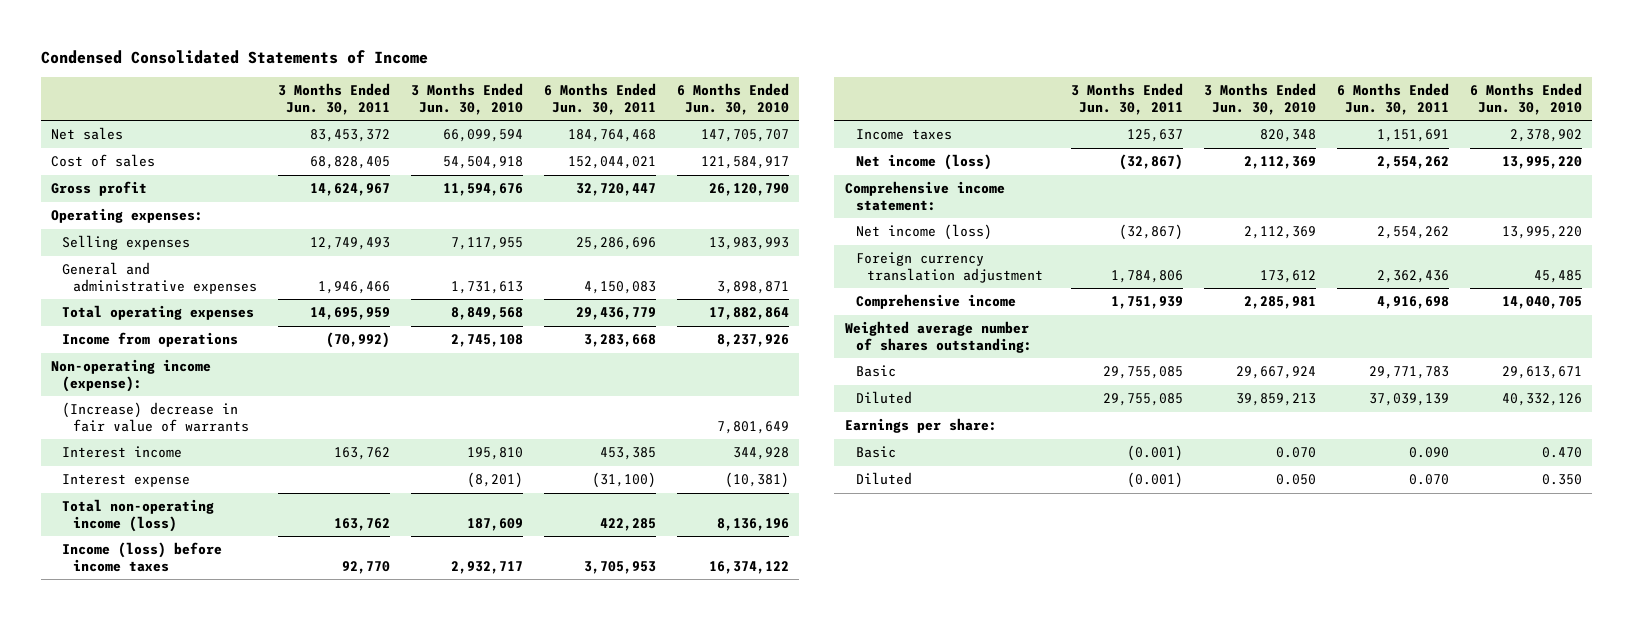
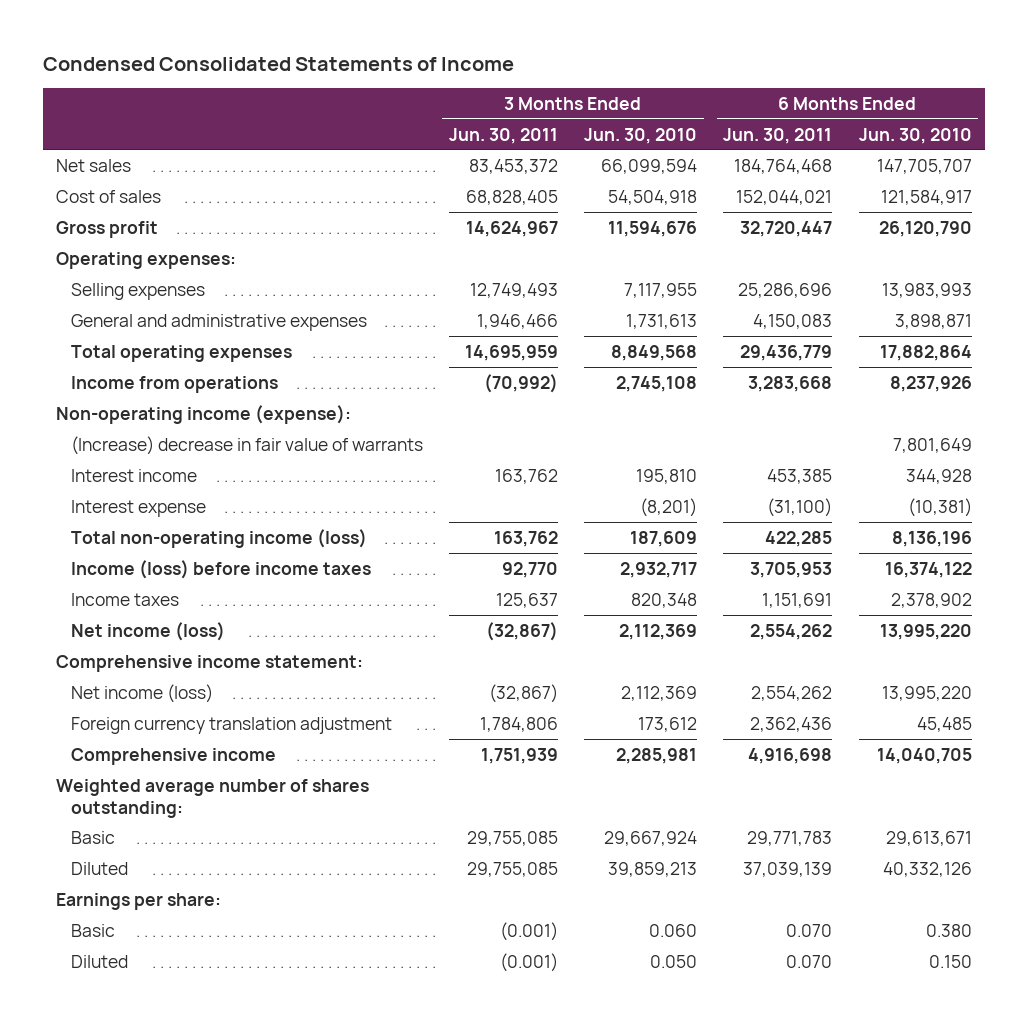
[1276,447,1317,459] 0.070 -> [649,923,698,937] 0.060
[1409,447,1450,459] 0.090 -> [786,923,833,937] 0.070
[1541,447,1582,459] 0.470 -> [925,923,972,937] 0.380
[1541,474,1582,486] 0.350 -> [928,954,972,968] 0.150

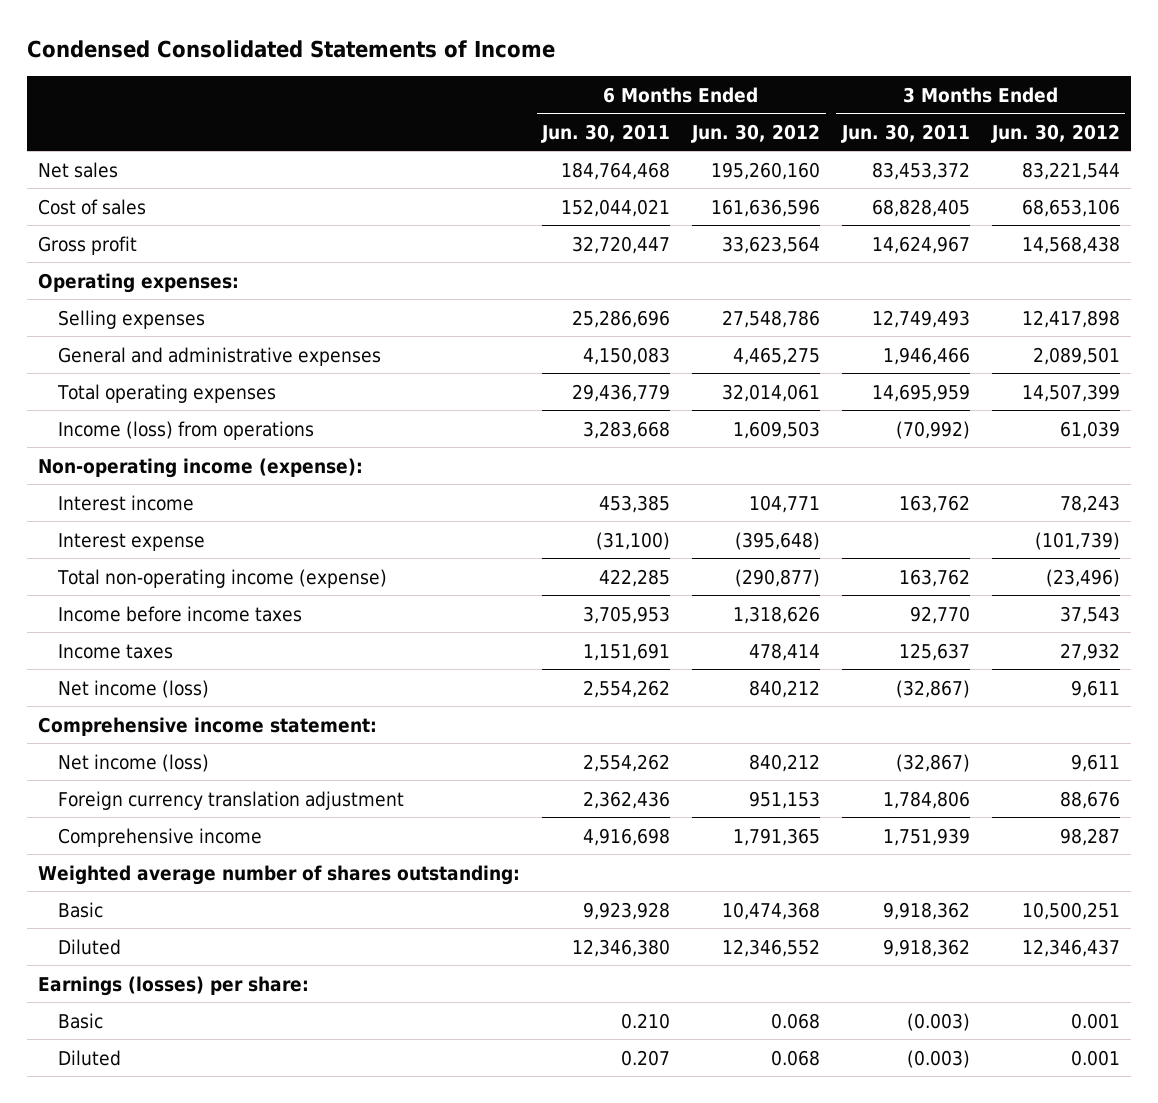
[584,127,698,144] Jun. 30, 2010 -> none
[858,127,972,144] Jun. 30, 2010 -> none
none -> [691,123,821,143] Jun. 30, 2012
none -> [990,123,1120,143] Jun. 30, 2012
[70,375,278,393] Income from operations -> [58,420,315,440] Income (loss) from operations
[70,435,423,455] (Increase) decrease in fair value of warrants -> none
[70,528,367,548] Total non-operating income (loss) -> [57,568,388,588] Total non-operating income (expense)
[70,559,371,579] Income (loss) before income taxes -> [58,605,303,622] Income before income taxes
[466,830,558,846] 29,755,085 -> [882,901,970,920] 9,918,362
[747,830,833,846] 29,771,783 -> [583,901,671,920] 9,923,928
[466,861,558,877] 29,755,085 -> [882,938,970,957] 9,918,362
[743,861,833,877] 37,039,139 -> [572,938,671,957] 12,346,380
[56,892,222,910] Earnings per share: -> [38,975,310,996] Earnings (losses) per share:
[499,921,558,941] (0.001) -> [906,1012,970,1031] (0.003)
[786,923,833,937] 0.070 -> [621,1012,671,1029] 0.210
[499,952,558,972] (0.001) -> [906,1049,970,1068] (0.003)
[786,954,833,968] 0.070 -> [621,1049,671,1066] 0.207

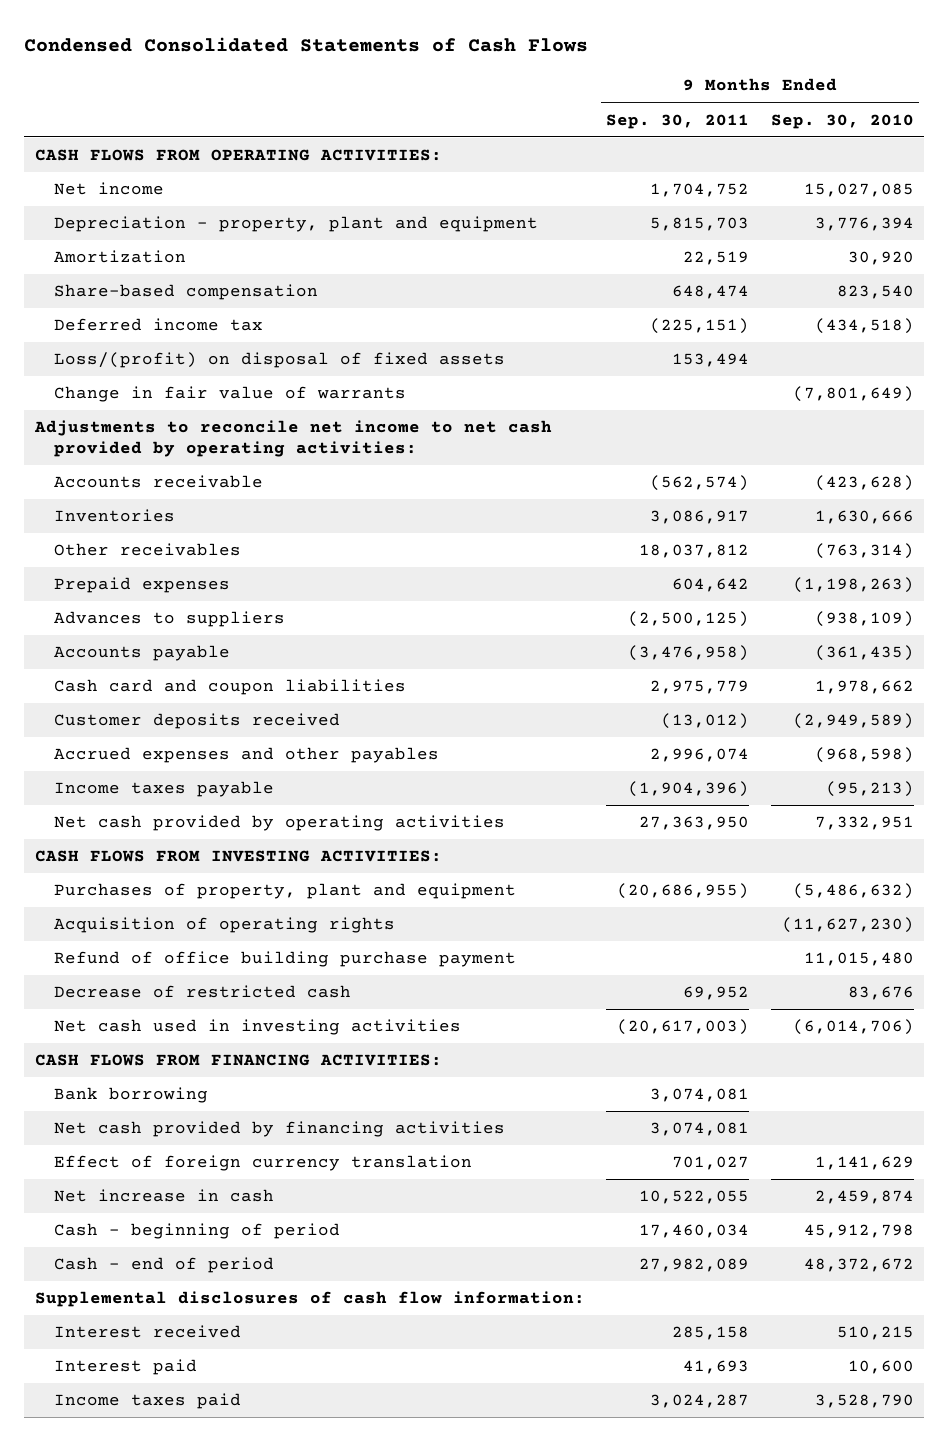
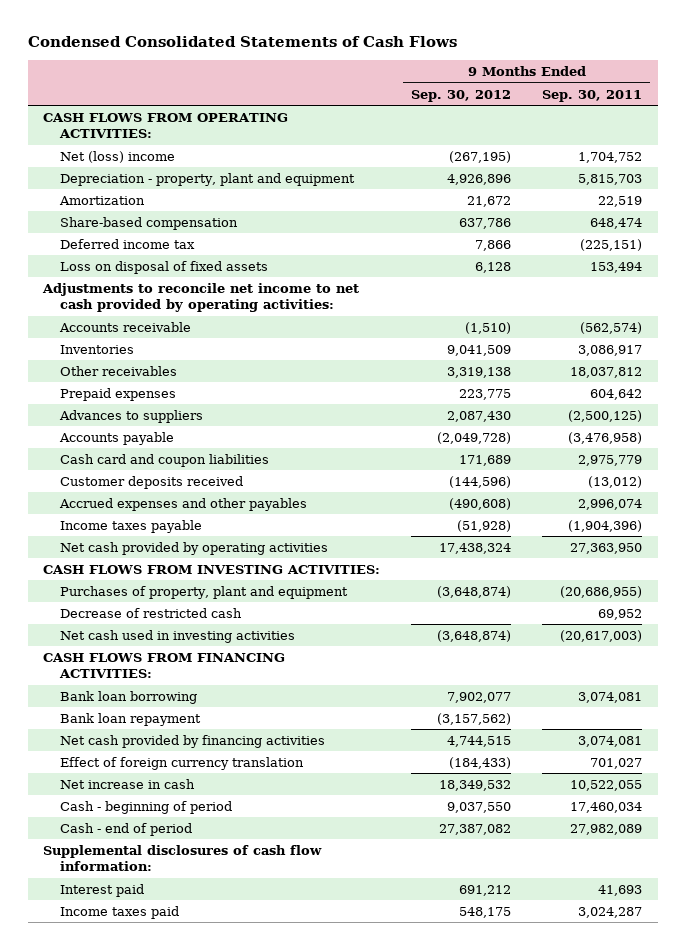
[770,113,914,129] Sep. 30, 2010 -> none
none -> [411,89,512,102] Sep. 30, 2012
[53,182,164,196] Net income -> [60,150,176,163] Net (loss) income
[53,386,406,403] Change in fair value of warrants -> none
[53,352,505,369] Loss/(profit) on disposal of fixed assets -> [60,260,269,274] Loss on disposal of fixed assets
[53,917,395,934] Acquisition of operating rights -> none
[53,951,516,968] Refund of office building purchase payment -> none
[53,1087,208,1104] Bank borrowing -> [60,690,198,704] Bank loan borrowing
none -> [60,712,202,726] Bank loan repayment
[53,1325,241,1339] Interest received -> none

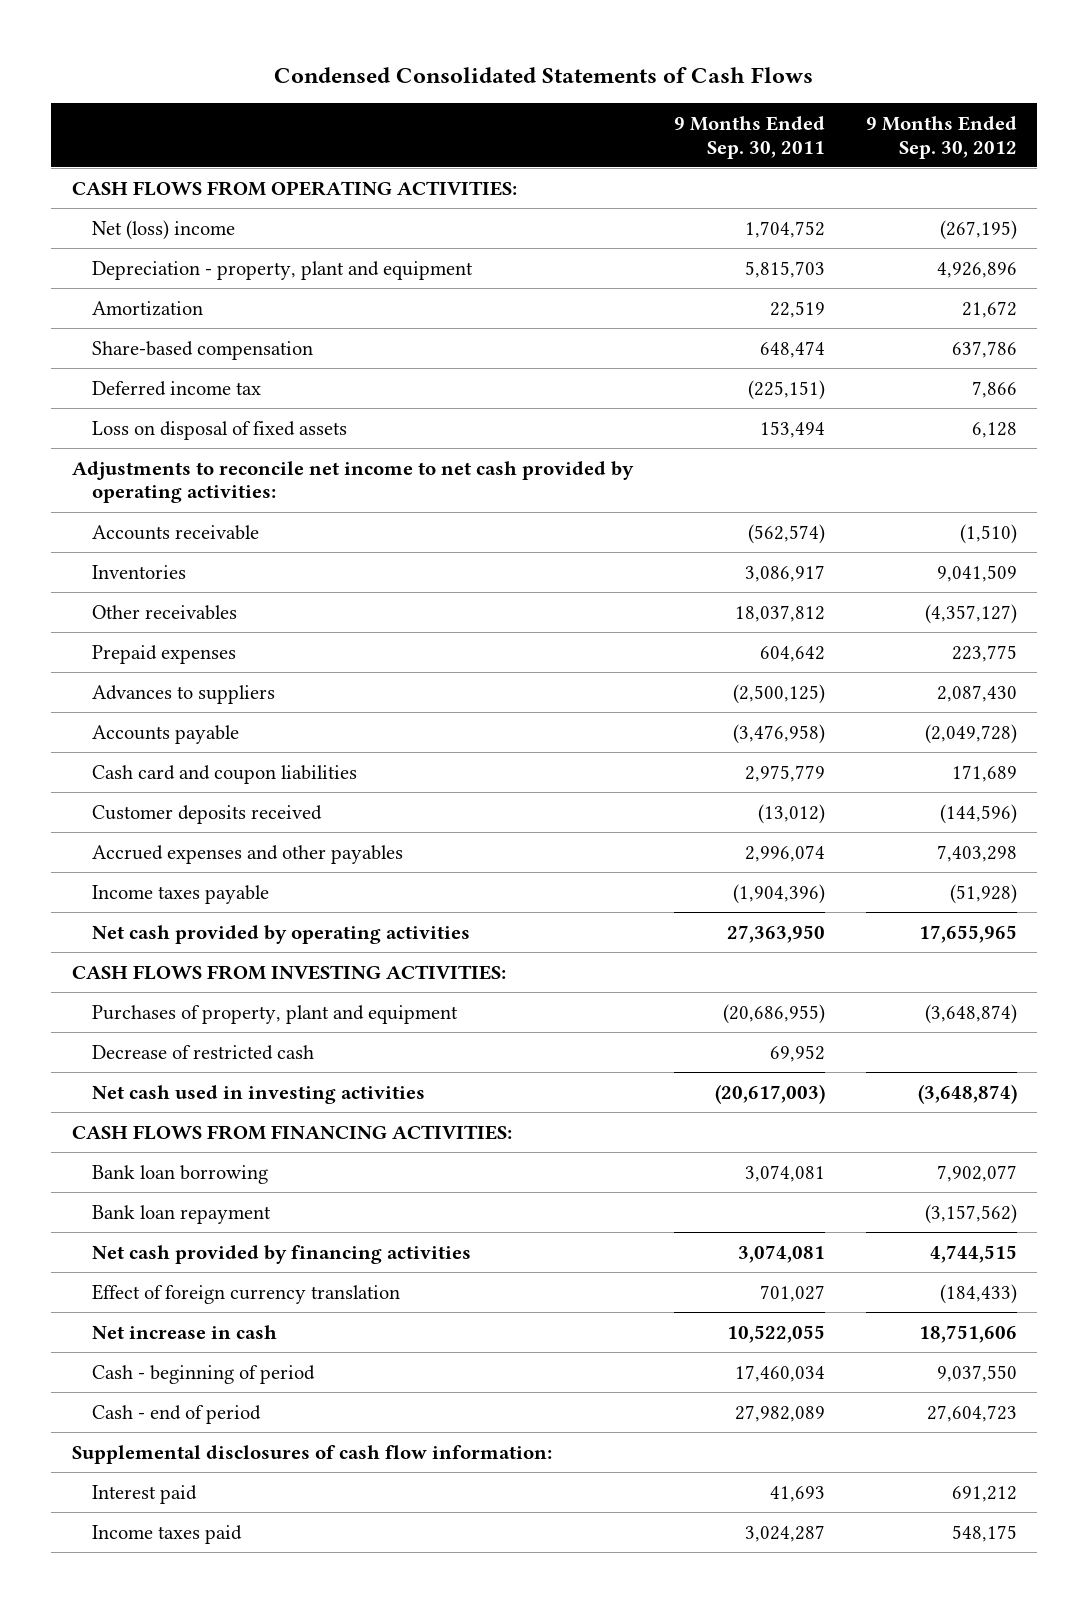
[447,366,512,378] 3,319,138 -> [924,603,1017,624] (4,357,127)
[449,497,512,510] (490,608) -> [936,844,1017,862] 7,403,298
[439,542,512,554] 17,438,324 -> [918,924,1017,943] 17,655,965
[439,779,512,791] 18,349,532 -> [918,1324,1017,1343] 18,751,606
[439,823,512,835] 27,387,082 -> [926,1404,1017,1422] 27,604,723

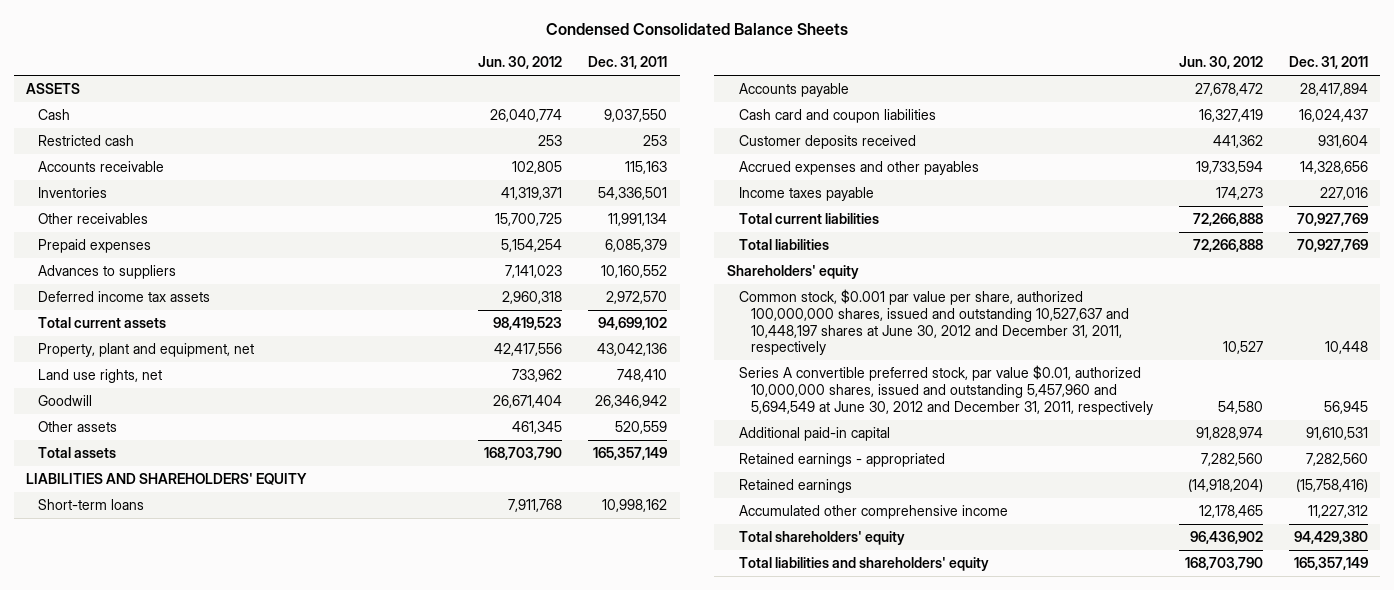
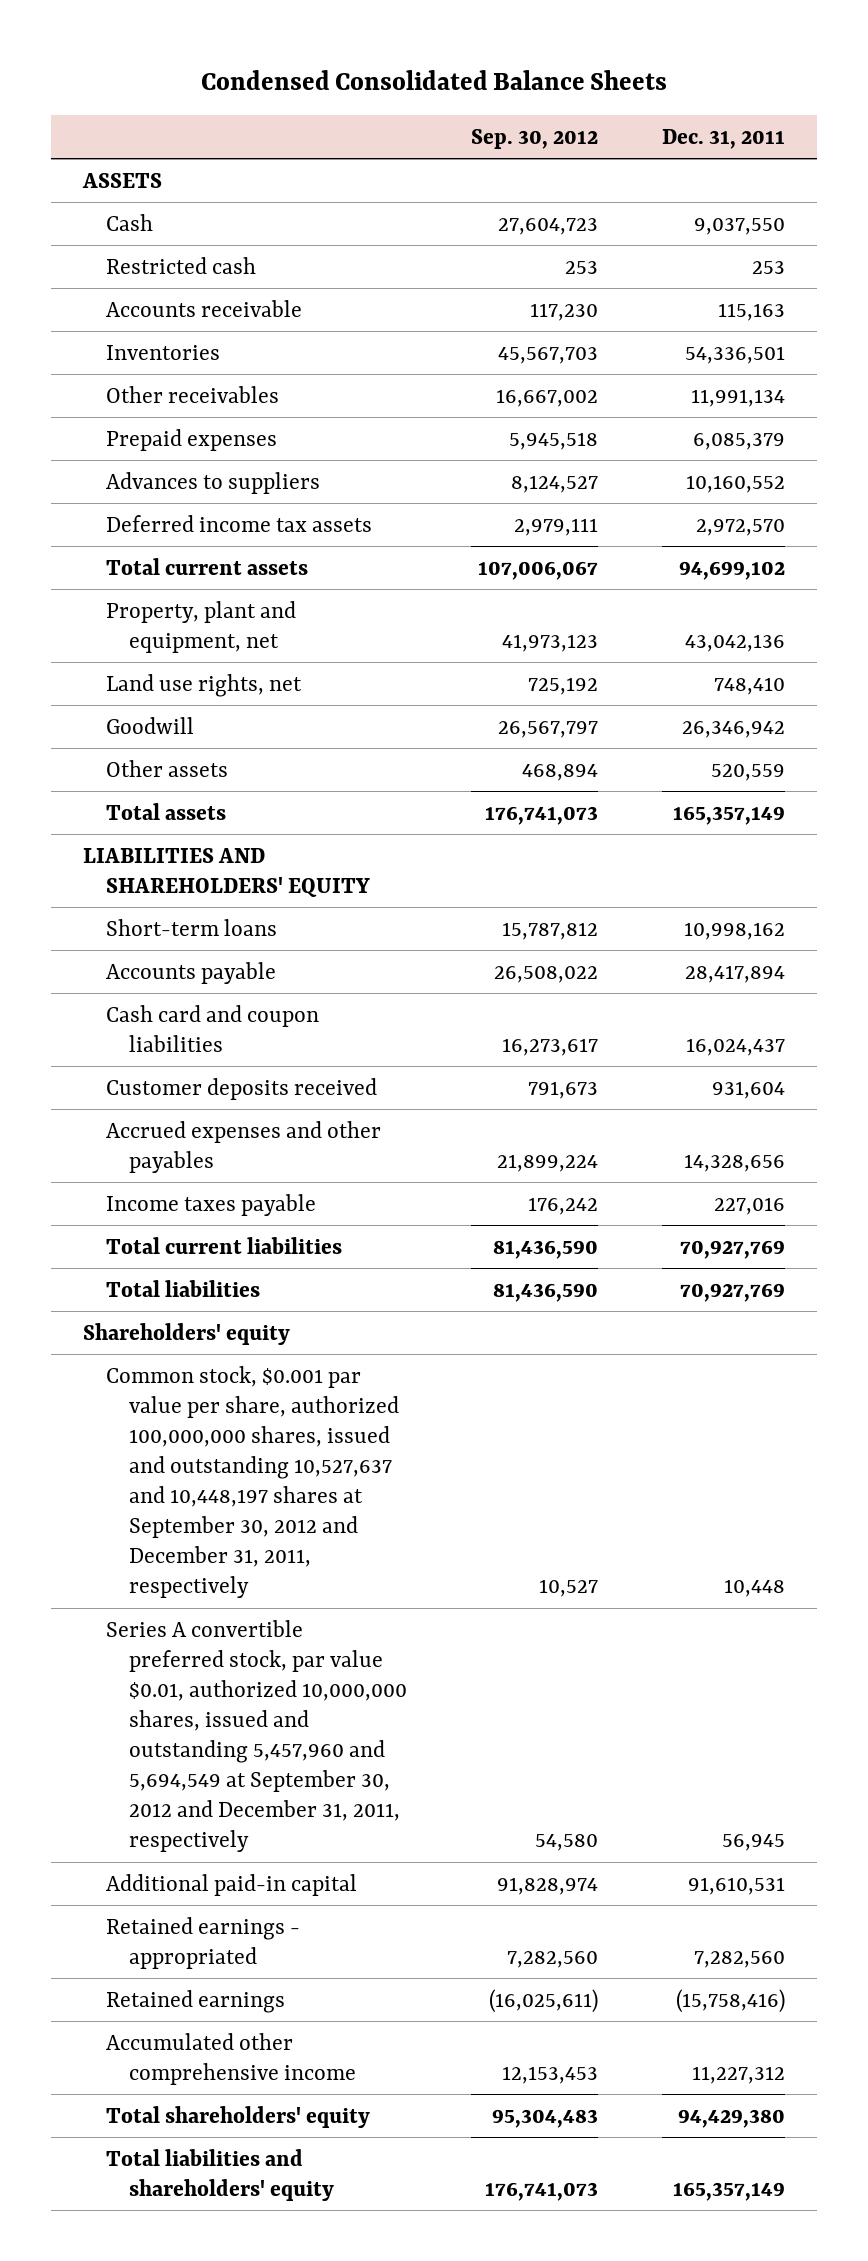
[478,56,563,70] Jun. 30, 2012 -> none
none -> [470,128,598,149] Sep. 30, 2012
[739,289,1130,356] Common stock, $0.001 par value per share, authorized 100,000,000 shares, issued and outstanding 10,527,637 and 10,448,197 shares at June 30, 2012 and December 31, 2011, respectively -> [105,1365,399,1599] Common stock, $0.001 par value per share, authorized 100,000,000 shares, issued and outstanding 10,527,637 and 10,448,197 shares at September 30, 2012 and December 31, 2011, respectively
[739,365,1154,415] Series A convertible preferred stock, par value $0.01, authorized 10,000,000 shares, issued and outstanding 5,457,960 and 5,694,549 at June 30, 2012 and December 31, 2011, respectively -> [105,1619,407,1853] Series A convertible preferred stock, par value $0.01, authorized 10,000,000 shares, issued and outstanding 5,457,960 and 5,694,549 at September 30, 2012 and December 31, 2011, respectively

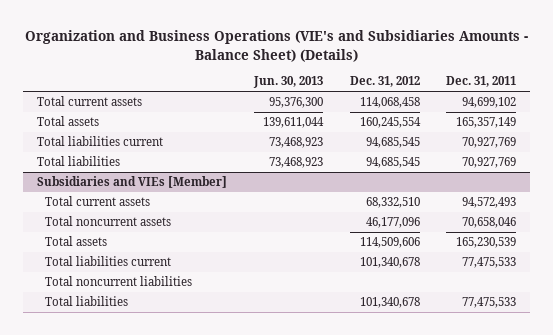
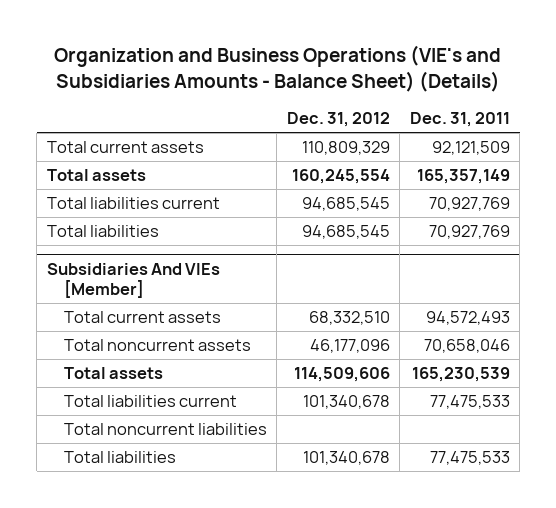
[252,76,323,89] Jun. 30, 2013 -> none
[359,97,420,109] 114,068,458 -> [301,141,390,156] 110,809,329
[462,97,517,109] 94,699,102 -> [431,141,510,156] 92,121,509
[36,176,227,189] Subsidiaries and VIEs [Member] -> [46,262,220,298] Subsidiaries And VIEs [Member]

